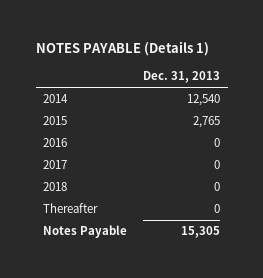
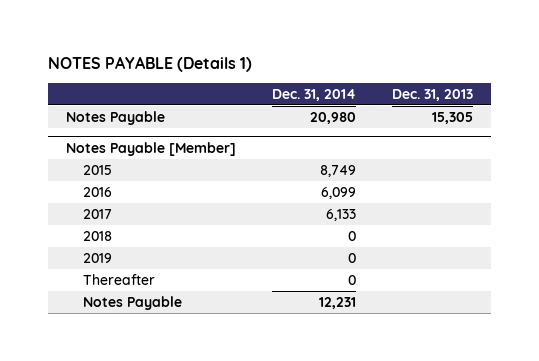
none -> [271,88,356,101] Dec. 31, 2014
[43,94,69,104] 2014 -> none
[43,116,68,126] 2015 -> none
[43,138,68,148] 2016 -> none
[43,160,68,170] 2017 -> none
[43,182,68,192] 2018 -> none
[43,203,99,214] Thereafter -> none
none -> [65,141,236,156] Notes Payable [Member]
none -> [83,164,113,175] 2015
none -> [83,186,113,197] 2016
none -> [83,208,113,219] 2017
none -> [83,230,113,241] 2018
none -> [83,252,113,263] 2019
none -> [83,273,156,285] Thereafter
none -> [83,295,183,310] Notes Payable

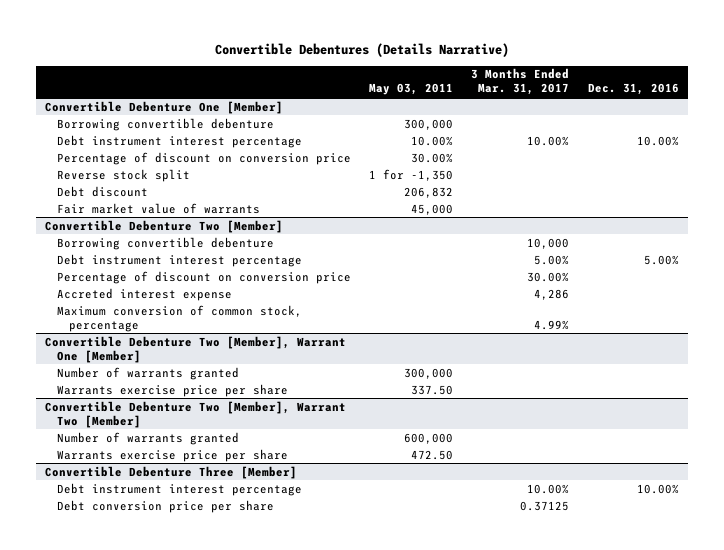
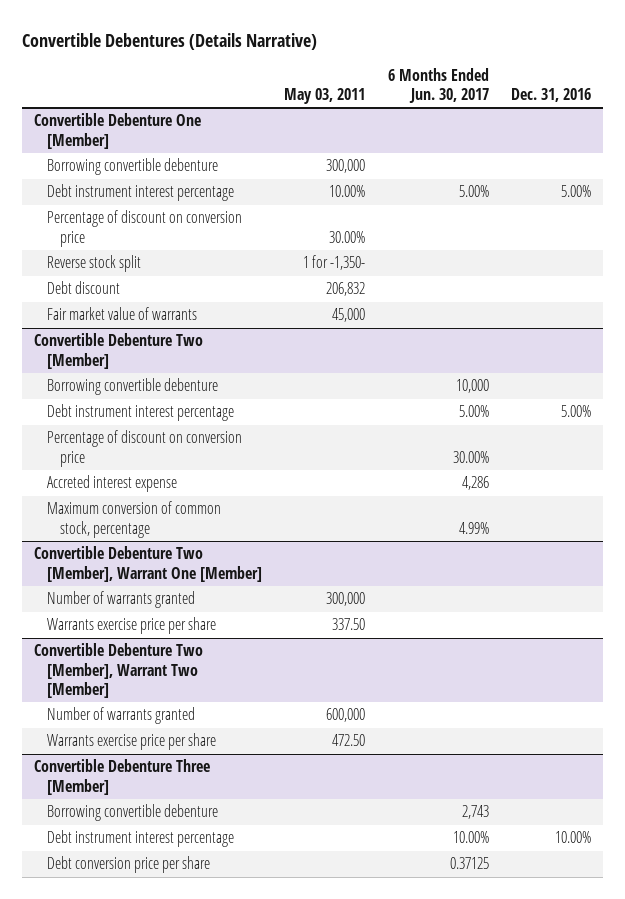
[471,68,570,96] 3 Months Ended Mar. 31, 2017 -> none
none -> [387,67,489,104] 6 Months Ended Jun. 30, 2017
[636,135,679,146] 10.00% -> [561,185,592,198] 5.00%
[369,168,454,181] 1 for -1,350 -> [303,255,366,271] 1 for -1,350-
none -> [46,804,218,822] Borrowing convertible debenture

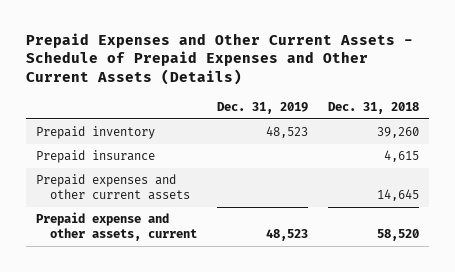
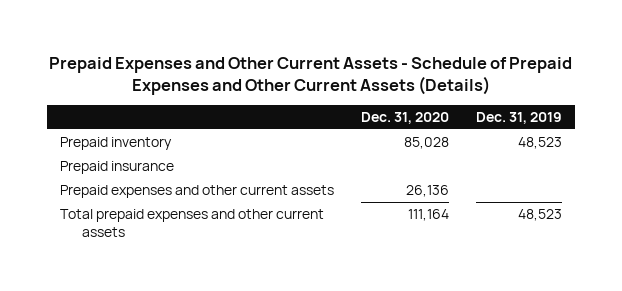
[328,101,420,114] Dec. 31, 2018 -> none
none -> [361,112,450,125] Dec. 31, 2020
[36,212,197,242] Prepaid expense and other assets, current -> [60,209,325,237] Total prepaid expenses and other current assets

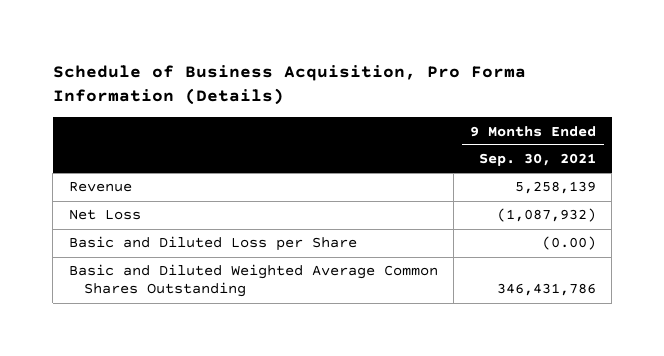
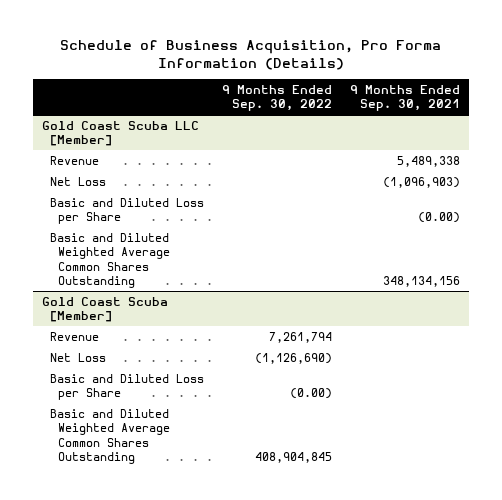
none -> [222,84,333,112] 9 Months Ended Sep. 30, 2022
[68,182,132,193] Revenue -> none
[68,209,141,221] Net Loss -> none
[68,236,357,252] Basic and Diluted Loss per Share -> none
[68,264,438,298] Basic and Diluted Weighted Average Common Shares Outstanding -> none
none -> [41,120,199,147] Gold Coast Scuba LLC [Member]
none -> [50,155,100,165] Revenue
none -> [50,176,107,186] Net Loss
none -> [50,197,205,225] Basic and Diluted Loss per Share
none -> [50,232,171,289] Basic and Diluted Weighted Average Common Shares Outstanding
none -> [41,296,168,323] Gold Coast Scuba [Member]
none -> [50,331,100,341] Revenue
none -> [50,352,107,362] Net Loss
none -> [50,373,205,401] Basic and Diluted Loss per Share
none -> [50,408,171,465] Basic and Diluted Weighted Average Common Shares Outstanding

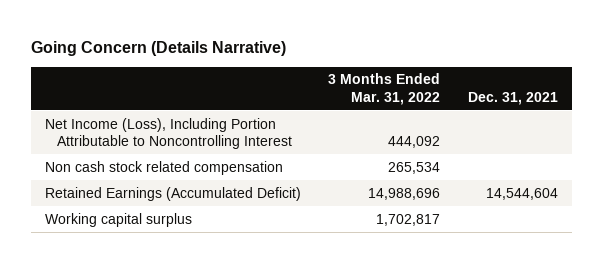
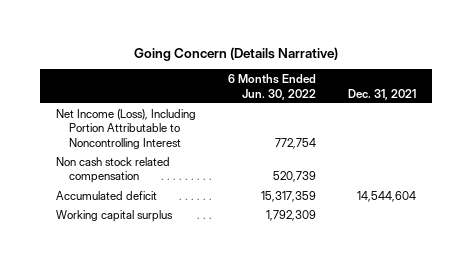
[328,73,441,105] 3 Months Ended Mar. 31, 2022 -> none
none -> [227,74,316,100] 6 Months Ended Jun. 30, 2022
[44,186,301,201] Retained Earnings (Accumulated Deficit) -> [55,190,157,200] Accumulated deficit

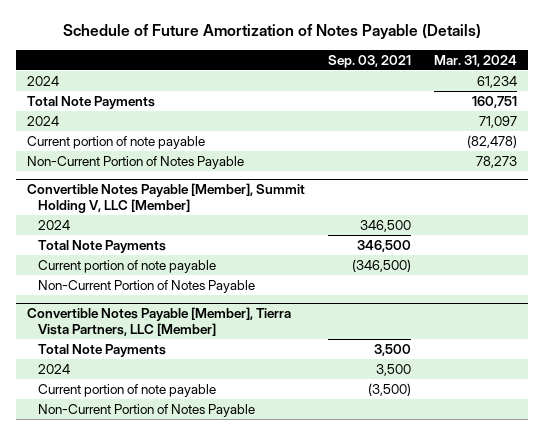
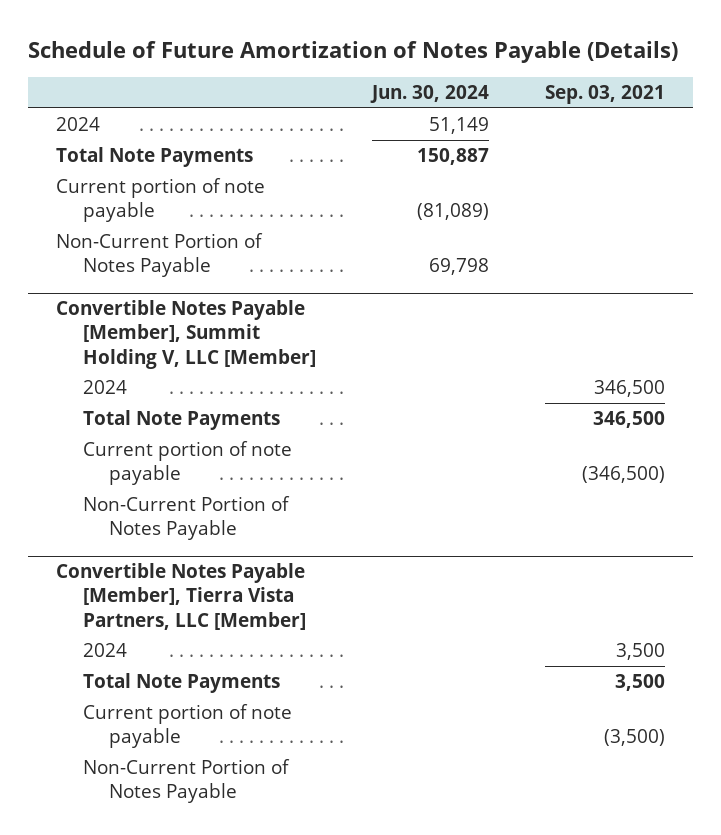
[433,54,517,67] Mar. 31, 2024 -> none
none -> [369,84,489,103] Jun. 30, 2024
[27,115,60,126] 2024 -> none
[37,343,166,357] Total Note Payments -> [82,673,280,694] Total Note Payments

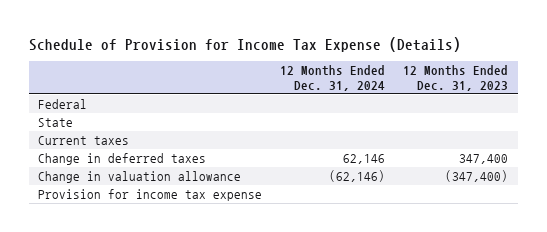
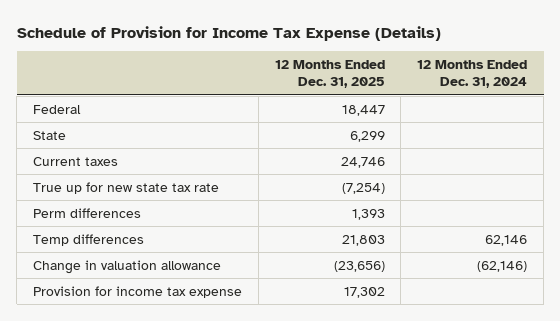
[403,65,509,92] 12 Months Ended Dec. 31, 2023 -> none
none -> [274,59,385,89] 12 Months Ended Dec. 31, 2025
none -> [32,181,219,194] True up for new state tax rate
none -> [32,207,141,218] Perm differences
[38,153,207,166] Change in deferred taxes -> [32,233,144,246] Temp differences

